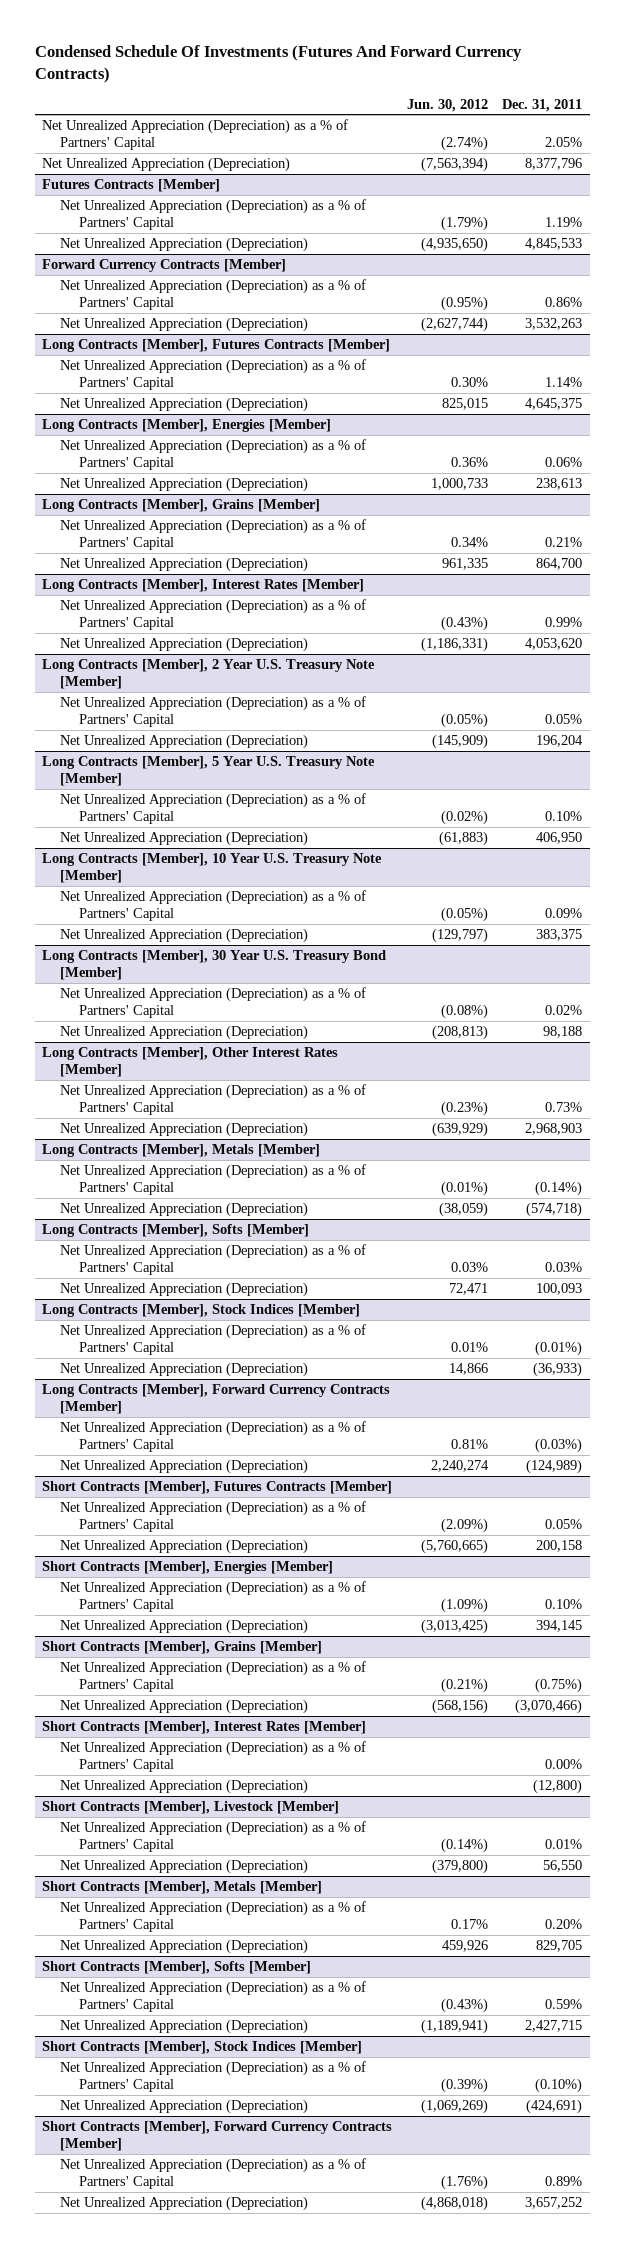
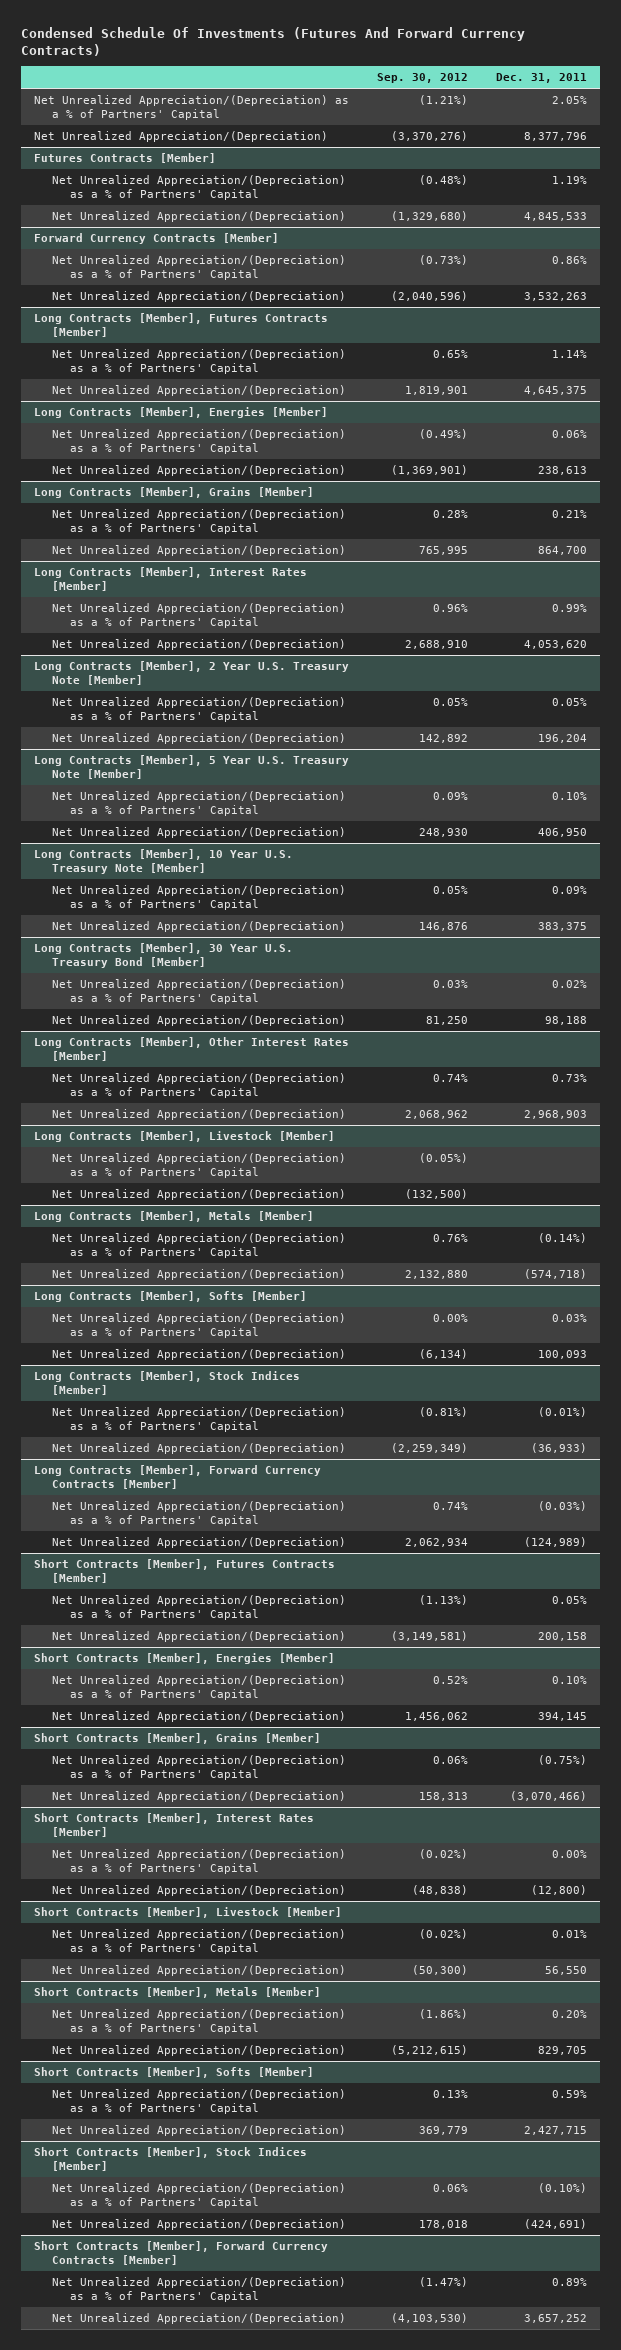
[406,98,488,112] Jun. 30, 2012 -> none
none -> [376,73,468,84] Sep. 30, 2012
[41,119,348,150] Net Unrealized Appreciation (Depreciation) as a % of Partners' Capital -> [34,95,350,120] Net Unrealized Appreciation/(Depreciation) as a % of Partners' Capital
[41,157,290,173] Net Unrealized Appreciation (Depreciation) -> [34,131,329,143] Net Unrealized Appreciation/(Depreciation)
[60,199,367,230] Net Unrealized Appreciation (Depreciation) as a % of Partners' Capital -> [51,175,346,200] Net Unrealized Appreciation/(Depreciation) as a % of Partners' Capital
[60,237,309,253] Net Unrealized Appreciation (Depreciation) -> [51,211,346,223] Net Unrealized Appreciation/(Depreciation)
[60,279,367,310] Net Unrealized Appreciation (Depreciation) as a % of Partners' Capital -> [51,255,346,280] Net Unrealized Appreciation/(Depreciation) as a % of Partners' Capital
[60,317,309,333] Net Unrealized Appreciation (Depreciation) -> [51,291,346,303] Net Unrealized Appreciation/(Depreciation)
[60,359,367,390] Net Unrealized Appreciation (Depreciation) as a % of Partners' Capital -> [51,349,346,374] Net Unrealized Appreciation/(Depreciation) as a % of Partners' Capital
[60,397,309,413] Net Unrealized Appreciation (Depreciation) -> [51,385,346,397] Net Unrealized Appreciation/(Depreciation)
[60,439,367,470] Net Unrealized Appreciation (Depreciation) as a % of Partners' Capital -> [51,429,346,454] Net Unrealized Appreciation/(Depreciation) as a % of Partners' Capital
[60,477,309,493] Net Unrealized Appreciation (Depreciation) -> [51,465,346,477] Net Unrealized Appreciation/(Depreciation)
[60,519,367,550] Net Unrealized Appreciation (Depreciation) as a % of Partners' Capital -> [51,509,346,534] Net Unrealized Appreciation/(Depreciation) as a % of Partners' Capital
[60,557,309,573] Net Unrealized Appreciation (Depreciation) -> [51,545,346,557] Net Unrealized Appreciation/(Depreciation)
[60,599,367,630] Net Unrealized Appreciation (Depreciation) as a % of Partners' Capital -> [51,603,346,628] Net Unrealized Appreciation/(Depreciation) as a % of Partners' Capital
[60,637,309,653] Net Unrealized Appreciation (Depreciation) -> [51,639,346,651] Net Unrealized Appreciation/(Depreciation)
[60,696,367,727] Net Unrealized Appreciation (Depreciation) as a % of Partners' Capital -> [51,697,346,722] Net Unrealized Appreciation/(Depreciation) as a % of Partners' Capital
[60,734,309,750] Net Unrealized Appreciation (Depreciation) -> [51,733,346,745] Net Unrealized Appreciation/(Depreciation)
[60,793,367,824] Net Unrealized Appreciation (Depreciation) as a % of Partners' Capital -> [51,791,346,816] Net Unrealized Appreciation/(Depreciation) as a % of Partners' Capital
[60,831,309,847] Net Unrealized Appreciation (Depreciation) -> [51,827,346,839] Net Unrealized Appreciation/(Depreciation)
[60,890,367,921] Net Unrealized Appreciation (Depreciation) as a % of Partners' Capital -> [51,885,346,910] Net Unrealized Appreciation/(Depreciation) as a % of Partners' Capital
[60,928,309,944] Net Unrealized Appreciation (Depreciation) -> [51,921,346,933] Net Unrealized Appreciation/(Depreciation)
[60,987,367,1018] Net Unrealized Appreciation (Depreciation) as a % of Partners' Capital -> [51,979,346,1004] Net Unrealized Appreciation/(Depreciation) as a % of Partners' Capital
[60,1025,309,1041] Net Unrealized Appreciation (Depreciation) -> [51,1015,346,1027] Net Unrealized Appreciation/(Depreciation)
[60,1084,367,1115] Net Unrealized Appreciation (Depreciation) as a % of Partners' Capital -> [51,1073,346,1098] Net Unrealized Appreciation/(Depreciation) as a % of Partners' Capital
[60,1122,309,1138] Net Unrealized Appreciation (Depreciation) -> [51,1109,346,1121] Net Unrealized Appreciation/(Depreciation)
none -> [34,1131,336,1143] Long Contracts [Member], Livestock [Member]
none -> [51,1153,346,1178] Net Unrealized Appreciation/(Depreciation) as a % of Partners' Capital
none -> [51,1189,346,1201] Net Unrealized Appreciation/(Depreciation)
[60,1164,367,1195] Net Unrealized Appreciation (Depreciation) as a % of Partners' Capital -> [51,1233,346,1258] Net Unrealized Appreciation/(Depreciation) as a % of Partners' Capital
[60,1202,309,1218] Net Unrealized Appreciation (Depreciation) -> [51,1269,346,1281] Net Unrealized Appreciation/(Depreciation)
[60,1244,367,1275] Net Unrealized Appreciation (Depreciation) as a % of Partners' Capital -> [51,1313,346,1338] Net Unrealized Appreciation/(Depreciation) as a % of Partners' Capital
[60,1282,309,1298] Net Unrealized Appreciation (Depreciation) -> [51,1349,346,1361] Net Unrealized Appreciation/(Depreciation)
[60,1324,367,1355] Net Unrealized Appreciation (Depreciation) as a % of Partners' Capital -> [51,1407,346,1432] Net Unrealized Appreciation/(Depreciation) as a % of Partners' Capital
[60,1362,309,1378] Net Unrealized Appreciation (Depreciation) -> [51,1443,346,1455] Net Unrealized Appreciation/(Depreciation)
[60,1421,367,1452] Net Unrealized Appreciation (Depreciation) as a % of Partners' Capital -> [51,1501,346,1526] Net Unrealized Appreciation/(Depreciation) as a % of Partners' Capital
[60,1459,309,1475] Net Unrealized Appreciation (Depreciation) -> [51,1537,346,1549] Net Unrealized Appreciation/(Depreciation)
[60,1501,367,1532] Net Unrealized Appreciation (Depreciation) as a % of Partners' Capital -> [51,1595,346,1620] Net Unrealized Appreciation/(Depreciation) as a % of Partners' Capital
[60,1539,309,1555] Net Unrealized Appreciation (Depreciation) -> [51,1631,346,1643] Net Unrealized Appreciation/(Depreciation)
[60,1581,367,1612] Net Unrealized Appreciation (Depreciation) as a % of Partners' Capital -> [51,1675,346,1700] Net Unrealized Appreciation/(Depreciation) as a % of Partners' Capital
[60,1619,309,1635] Net Unrealized Appreciation (Depreciation) -> [51,1711,346,1723] Net Unrealized Appreciation/(Depreciation)
[60,1661,367,1692] Net Unrealized Appreciation (Depreciation) as a % of Partners' Capital -> [51,1755,346,1780] Net Unrealized Appreciation/(Depreciation) as a % of Partners' Capital
[60,1699,309,1715] Net Unrealized Appreciation (Depreciation) -> [51,1791,346,1803] Net Unrealized Appreciation/(Depreciation)
[60,1741,367,1772] Net Unrealized Appreciation (Depreciation) as a % of Partners' Capital -> [51,1849,346,1874] Net Unrealized Appreciation/(Depreciation) as a % of Partners' Capital
[60,1779,309,1795] Net Unrealized Appreciation (Depreciation) -> [51,1885,346,1897] Net Unrealized Appreciation/(Depreciation)
[60,1821,367,1852] Net Unrealized Appreciation (Depreciation) as a % of Partners' Capital -> [51,1929,346,1954] Net Unrealized Appreciation/(Depreciation) as a % of Partners' Capital
[60,1859,309,1875] Net Unrealized Appreciation (Depreciation) -> [51,1965,346,1977] Net Unrealized Appreciation/(Depreciation)
[60,1901,367,1932] Net Unrealized Appreciation (Depreciation) as a % of Partners' Capital -> [51,2009,346,2034] Net Unrealized Appreciation/(Depreciation) as a % of Partners' Capital
[60,1939,309,1955] Net Unrealized Appreciation (Depreciation) -> [51,2045,346,2057] Net Unrealized Appreciation/(Depreciation)
[60,1981,367,2012] Net Unrealized Appreciation (Depreciation) as a % of Partners' Capital -> [51,2089,346,2114] Net Unrealized Appreciation/(Depreciation) as a % of Partners' Capital
[60,2019,309,2035] Net Unrealized Appreciation (Depreciation) -> [51,2125,346,2137] Net Unrealized Appreciation/(Depreciation)
[60,2061,367,2092] Net Unrealized Appreciation (Depreciation) as a % of Partners' Capital -> [51,2183,346,2208] Net Unrealized Appreciation/(Depreciation) as a % of Partners' Capital
[60,2099,309,2115] Net Unrealized Appreciation (Depreciation) -> [51,2219,346,2231] Net Unrealized Appreciation/(Depreciation)
[60,2158,367,2189] Net Unrealized Appreciation (Depreciation) as a % of Partners' Capital -> [51,2277,346,2302] Net Unrealized Appreciation/(Depreciation) as a % of Partners' Capital
[60,2196,309,2212] Net Unrealized Appreciation (Depreciation) -> [51,2313,346,2325] Net Unrealized Appreciation/(Depreciation)

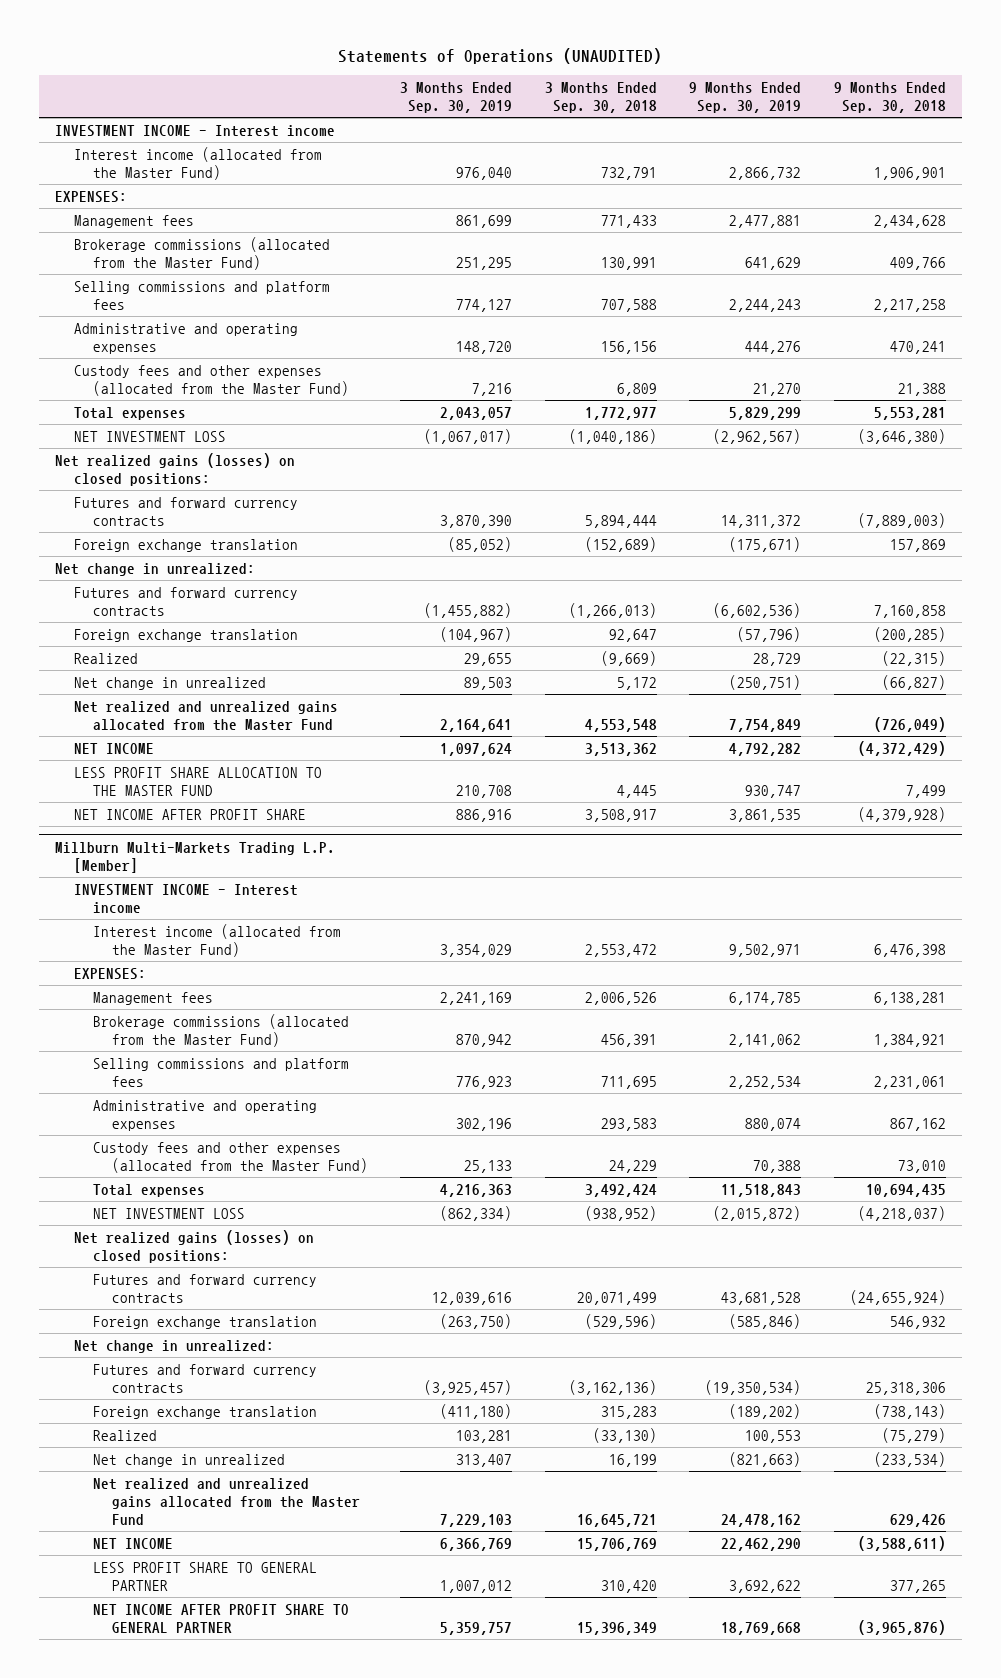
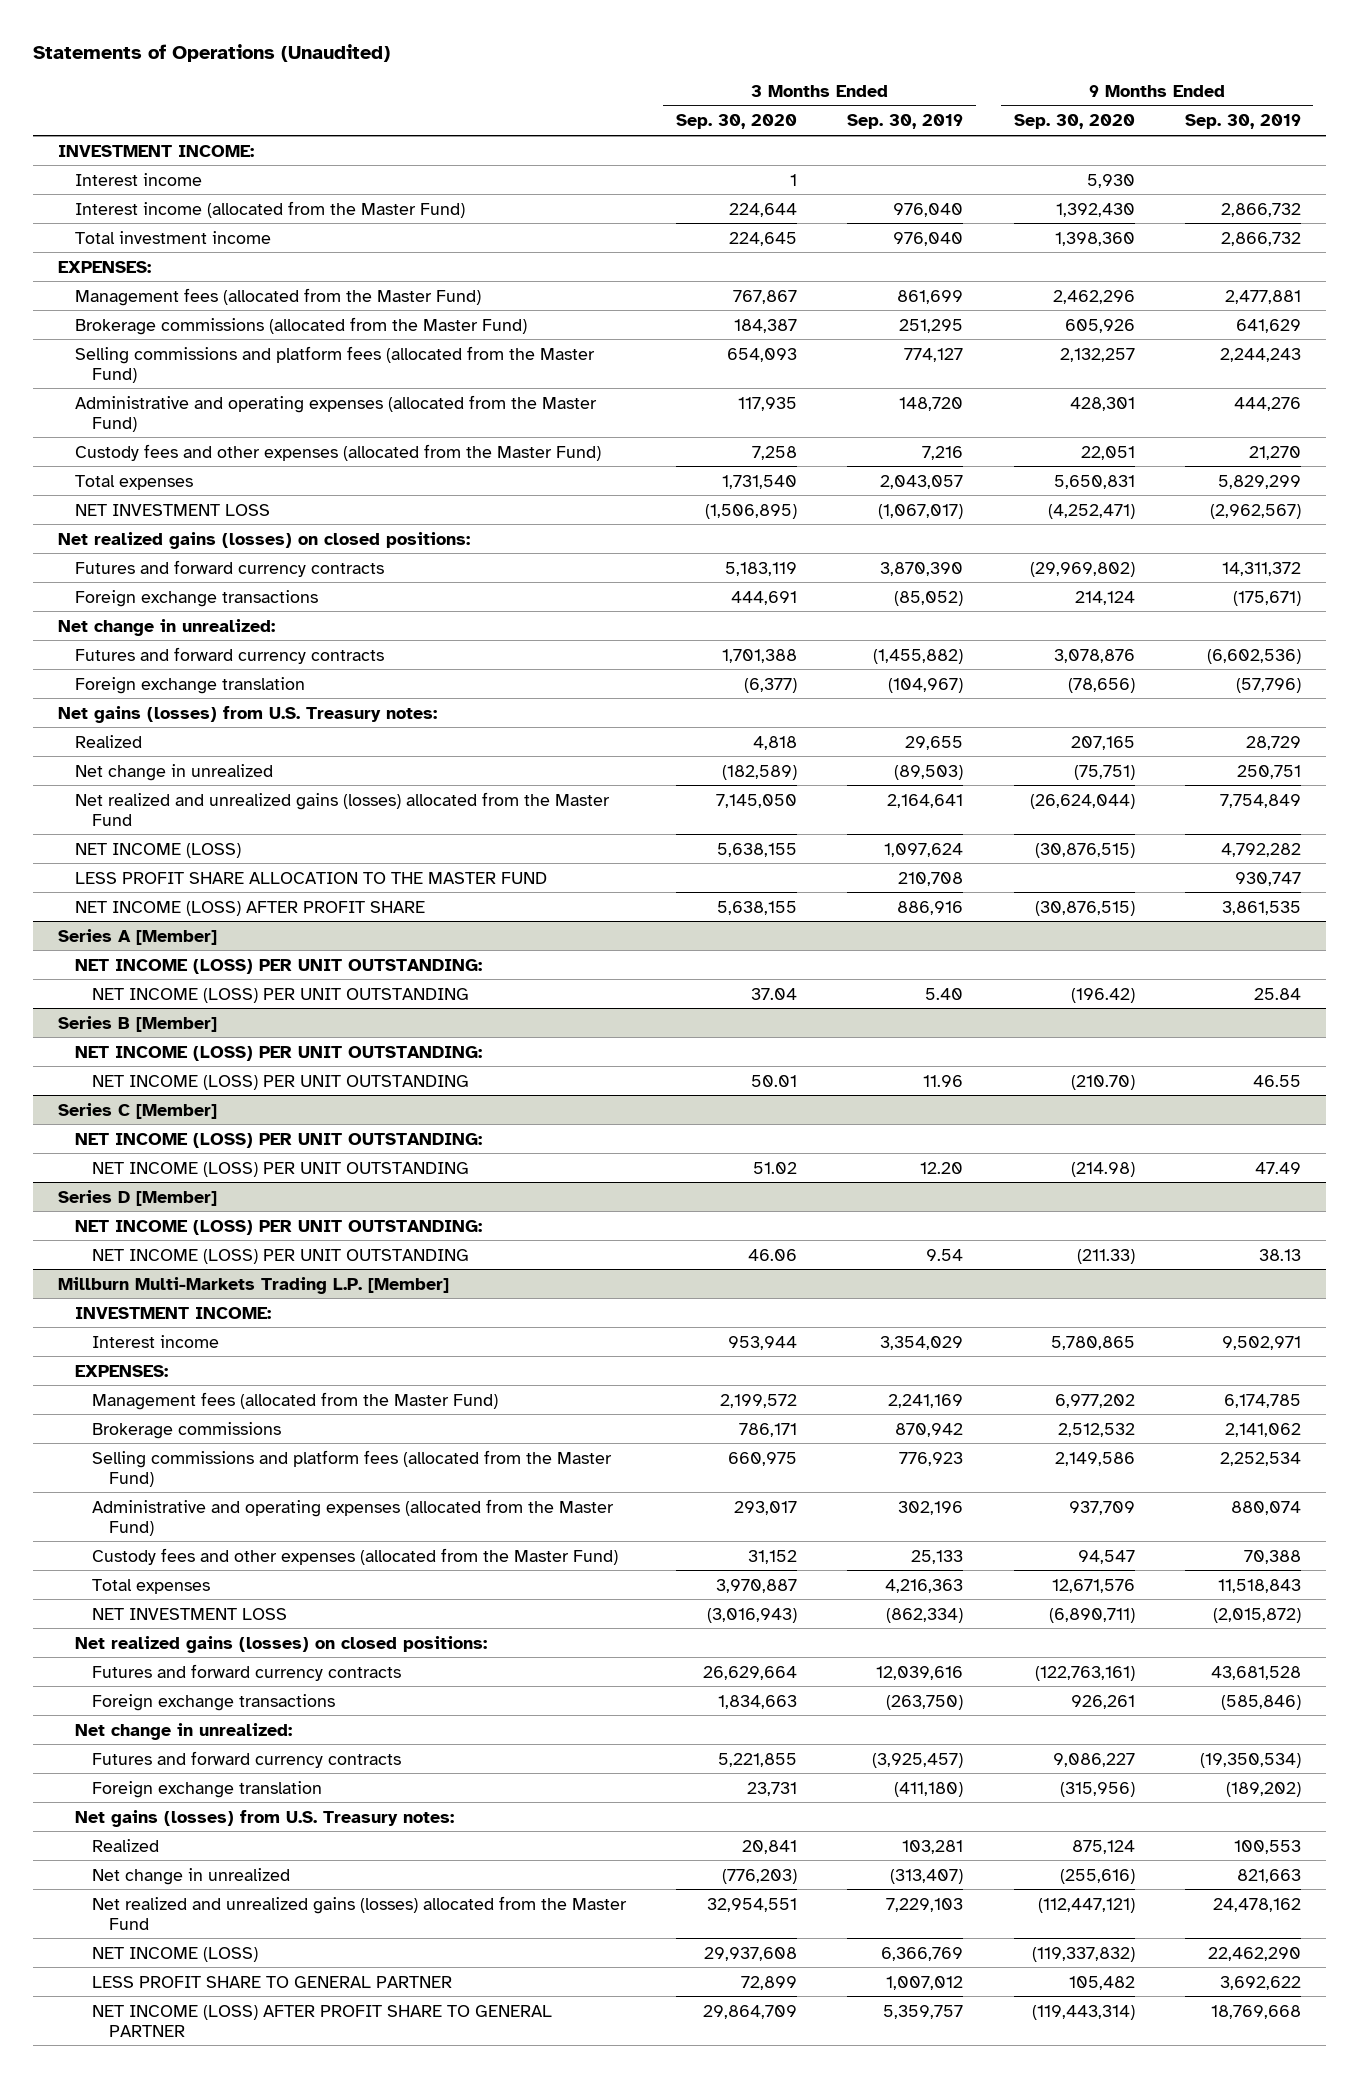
[338,47,663,64] Statements of Operations (UNAUDITED) -> [32,44,390,63] Statements of Operations (Unaudited)
[544,81,657,113] 3 Months Ended Sep. 30, 2018 -> none
[833,81,946,113] 9 Months Ended Sep. 30, 2018 -> none
none -> [676,114,798,130] Sep. 30, 2020
none -> [1013,114,1135,130] Sep. 30, 2020
[54,124,335,137] INVESTMENT INCOME - Interest income -> [57,144,254,157] INVESTMENT INCOME:
none -> [74,172,202,186] Interest income
none -> [74,230,271,244] Total investment income
[73,214,194,228] Management fees -> [74,287,481,306] Management fees (allocated from the Master Fund)
[73,280,330,310] Selling commissions and platform fees -> [74,345,595,383] Selling commissions and platform fees (allocated from the Master Fund)
[73,322,298,354] Administrative and operating expenses -> [74,394,597,432] Administrative and operating expenses (allocated from the Master Fund)
[73,538,298,552] Foreign exchange translation -> [74,589,318,607] Foreign exchange transactions
none -> [57,705,437,723] Net gains (losses) from U.S. Treasury notes:
[464,676,513,690] 89,503 -> [894,764,964,780] (89,503)
[729,674,802,690] (250,751) -> [1236,764,1301,779] 250,751
[73,700,338,731] Net realized and unrealized gains allocated from the Master Fund -> [74,791,610,826] Net realized and unrealized gains (losses) allocated from the Master Fund
[73,742,154,754] NET INCOME -> [74,842,241,858] NET INCOME (LOSS)
[73,808,306,820] NET INCOME AFTER PROFIT SHARE -> [74,900,425,916] NET INCOME (LOSS) AFTER PROFIT SHARE
none -> [57,928,217,945] Series A [Member]
none -> [74,958,482,974] NET INCOME (LOSS) PER UNIT OUTSTANDING:
none -> [91,987,469,1003] NET INCOME (LOSS) PER UNIT OUTSTANDING
none -> [57,1015,217,1032] Series B [Member]
none -> [74,1045,482,1061] NET INCOME (LOSS) PER UNIT OUTSTANDING:
none -> [91,1074,469,1090] NET INCOME (LOSS) PER UNIT OUTSTANDING
none -> [57,1102,217,1119] Series C [Member]
none -> [74,1132,482,1148] NET INCOME (LOSS) PER UNIT OUTSTANDING:
none -> [91,1161,469,1177] NET INCOME (LOSS) PER UNIT OUTSTANDING
none -> [57,1189,217,1206] Series D [Member]
none -> [74,1219,482,1235] NET INCOME (LOSS) PER UNIT OUTSTANDING:
none -> [91,1248,469,1264] NET INCOME (LOSS) PER UNIT OUTSTANDING
[73,883,298,913] INVESTMENT INCOME - Interest income -> [74,1306,271,1319] INVESTMENT INCOME:
[92,923,341,957] Interest income (allocated from the Master Fund) -> [91,1334,219,1348] Interest income
[92,991,213,1005] Management fees -> [91,1391,498,1410] Management fees (allocated from the Master Fund)
[92,1013,349,1047] Brokerage commissions (allocated from the Master Fund) -> [91,1421,281,1439] Brokerage commissions
[92,1057,349,1087] Selling commissions and platform fees -> [91,1449,612,1487] Selling commissions and platform fees (allocated from the Master Fund)
[92,1099,317,1131] Administrative and operating expenses -> [91,1498,614,1536] Administrative and operating expenses (allocated from the Master Fund)
[92,1315,317,1329] Foreign exchange translation -> [91,1693,335,1711] Foreign exchange transactions
none -> [74,1809,454,1827] Net gains (losses) from U.S. Treasury notes:
[456,1453,513,1467] 313,407 -> [890,1868,964,1884] (313,407)
[729,1451,802,1467] (821,663) -> [1236,1868,1301,1883] 821,663
[92,1477,360,1525] Net realized and unrealized gains allocated from the Master Fund -> [91,1895,627,1930] Net realized and unrealized gains (losses) allocated from the Master Fund
[92,1537,173,1549] NET INCOME -> [91,1946,258,1962] NET INCOME (LOSS)
[92,1603,349,1633] NET INCOME AFTER PROFIT SHARE TO GENERAL PARTNER -> [91,2004,552,2037] NET INCOME (LOSS) AFTER PROFIT SHARE TO GENERAL PARTNER

